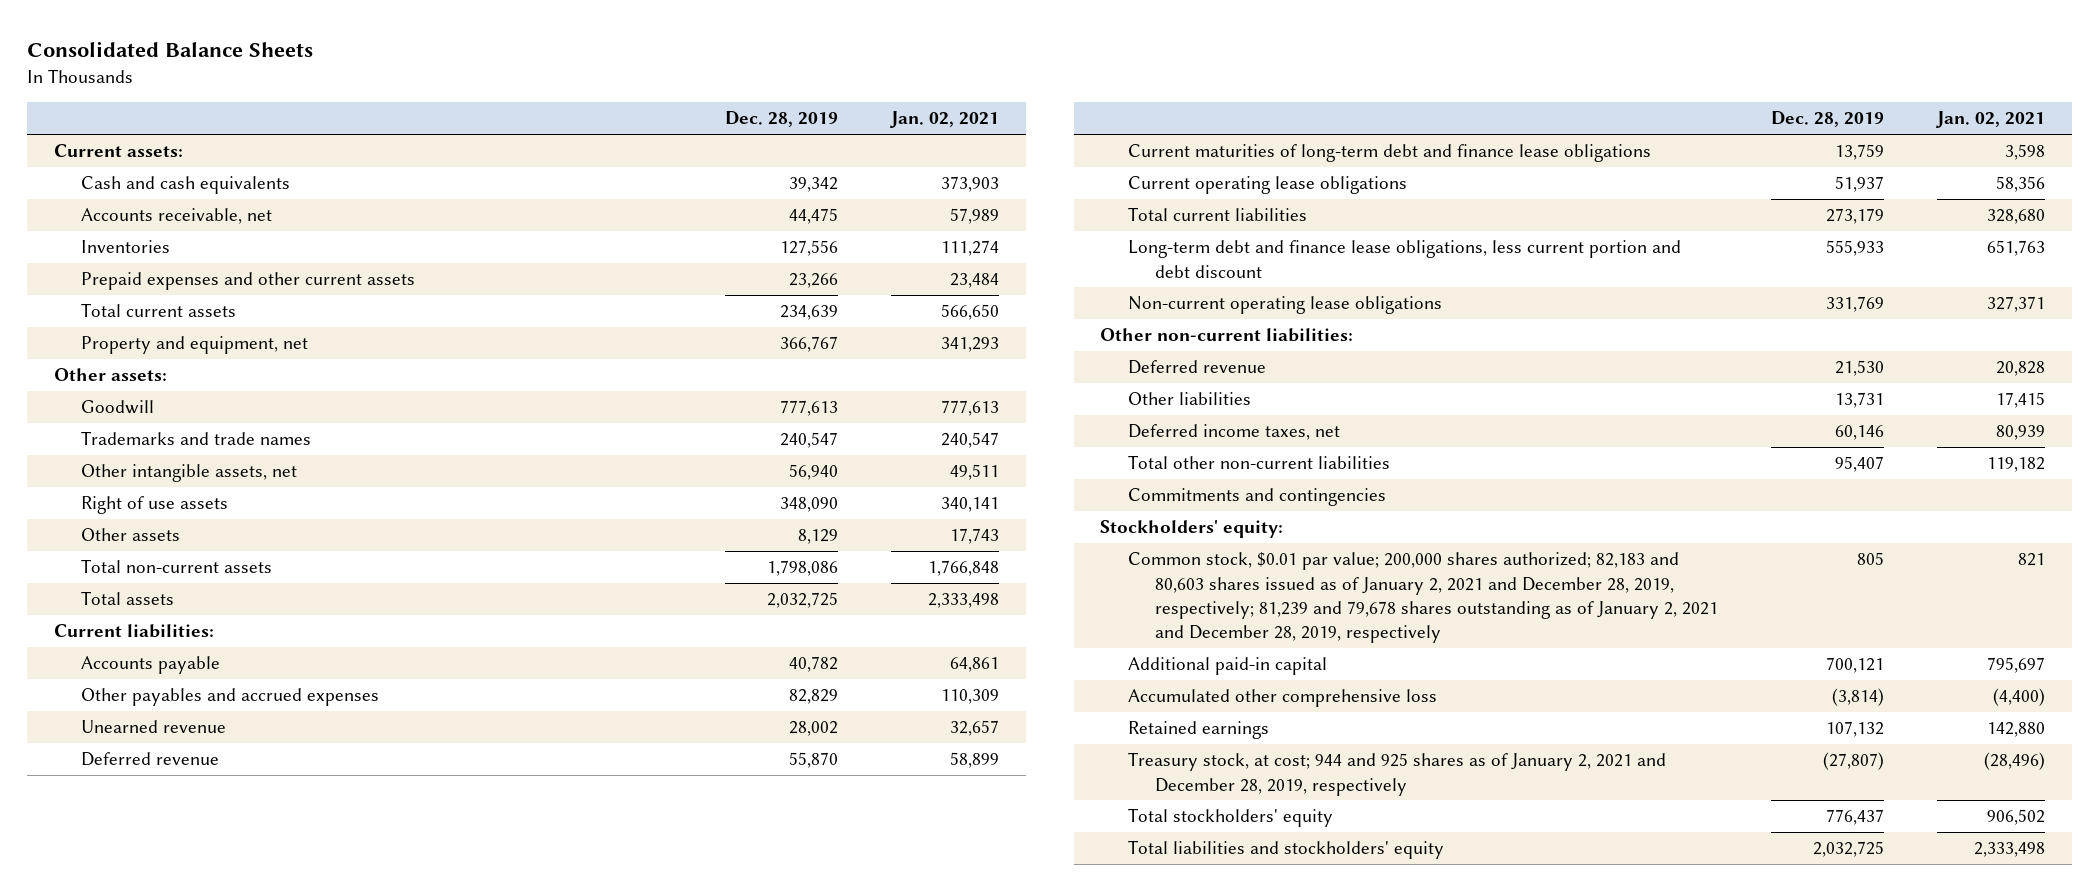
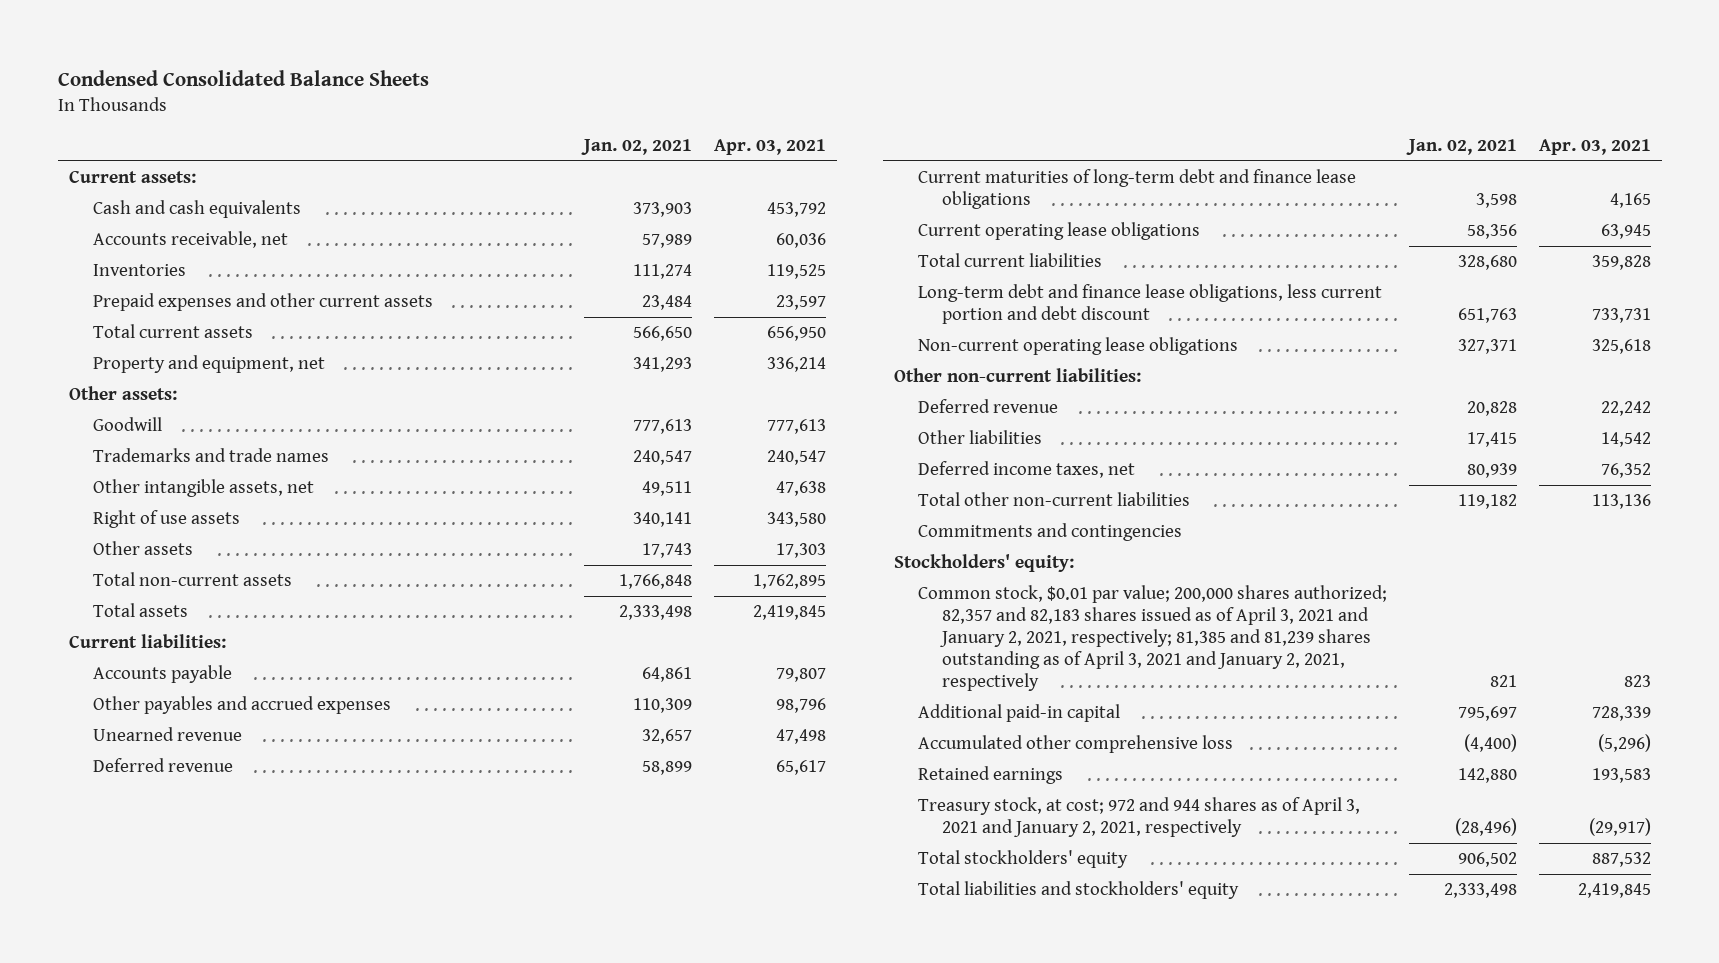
[27,40,314,57] Consolidated Balance Sheets -> [57,70,429,87] Condensed Consolidated Balance Sheets
[724,111,838,128] Dec. 28, 2019 -> none
none -> [713,138,826,155] Apr. 03, 2021
[1127,552,1719,643] Common stock, $0.01 par value; 200,000 shares authorized; 82,183 and 80,603 shares issued as of January 2, 2021 and December 28, 2019, respectively; 81,239 and 79,678 shares outstanding as of January 2, 2021 and December 28, 2019, respectively -> [917,585,1387,692] Common stock, $0.01 par value; 200,000 shares authorized; 82,357 and 82,183 shares issued as of April 3, 2021 and January 2, 2021, respectively; 81,385 and 81,239 shares outstanding as of April 3, 2021 and January 2, 2021, respectively
[1127,752,1666,796] Treasury stock, at cost; 944 and 925 shares as of January 2, 2021 and December 28, 2019, respectively -> [917,797,1360,838] Treasury stock, at cost; 972 and 944 shares as of April 3, 2021 and January 2, 2021, respectively

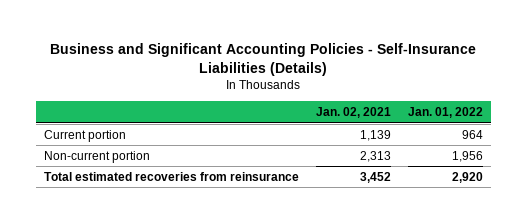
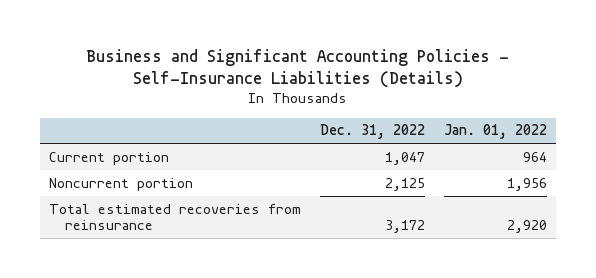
[315,107,391,119] Jan. 02, 2021 -> none
none -> [319,124,425,140] Dec. 31, 2022
[44,150,151,163] Non-current portion -> [49,177,194,191] Noncurrent portion

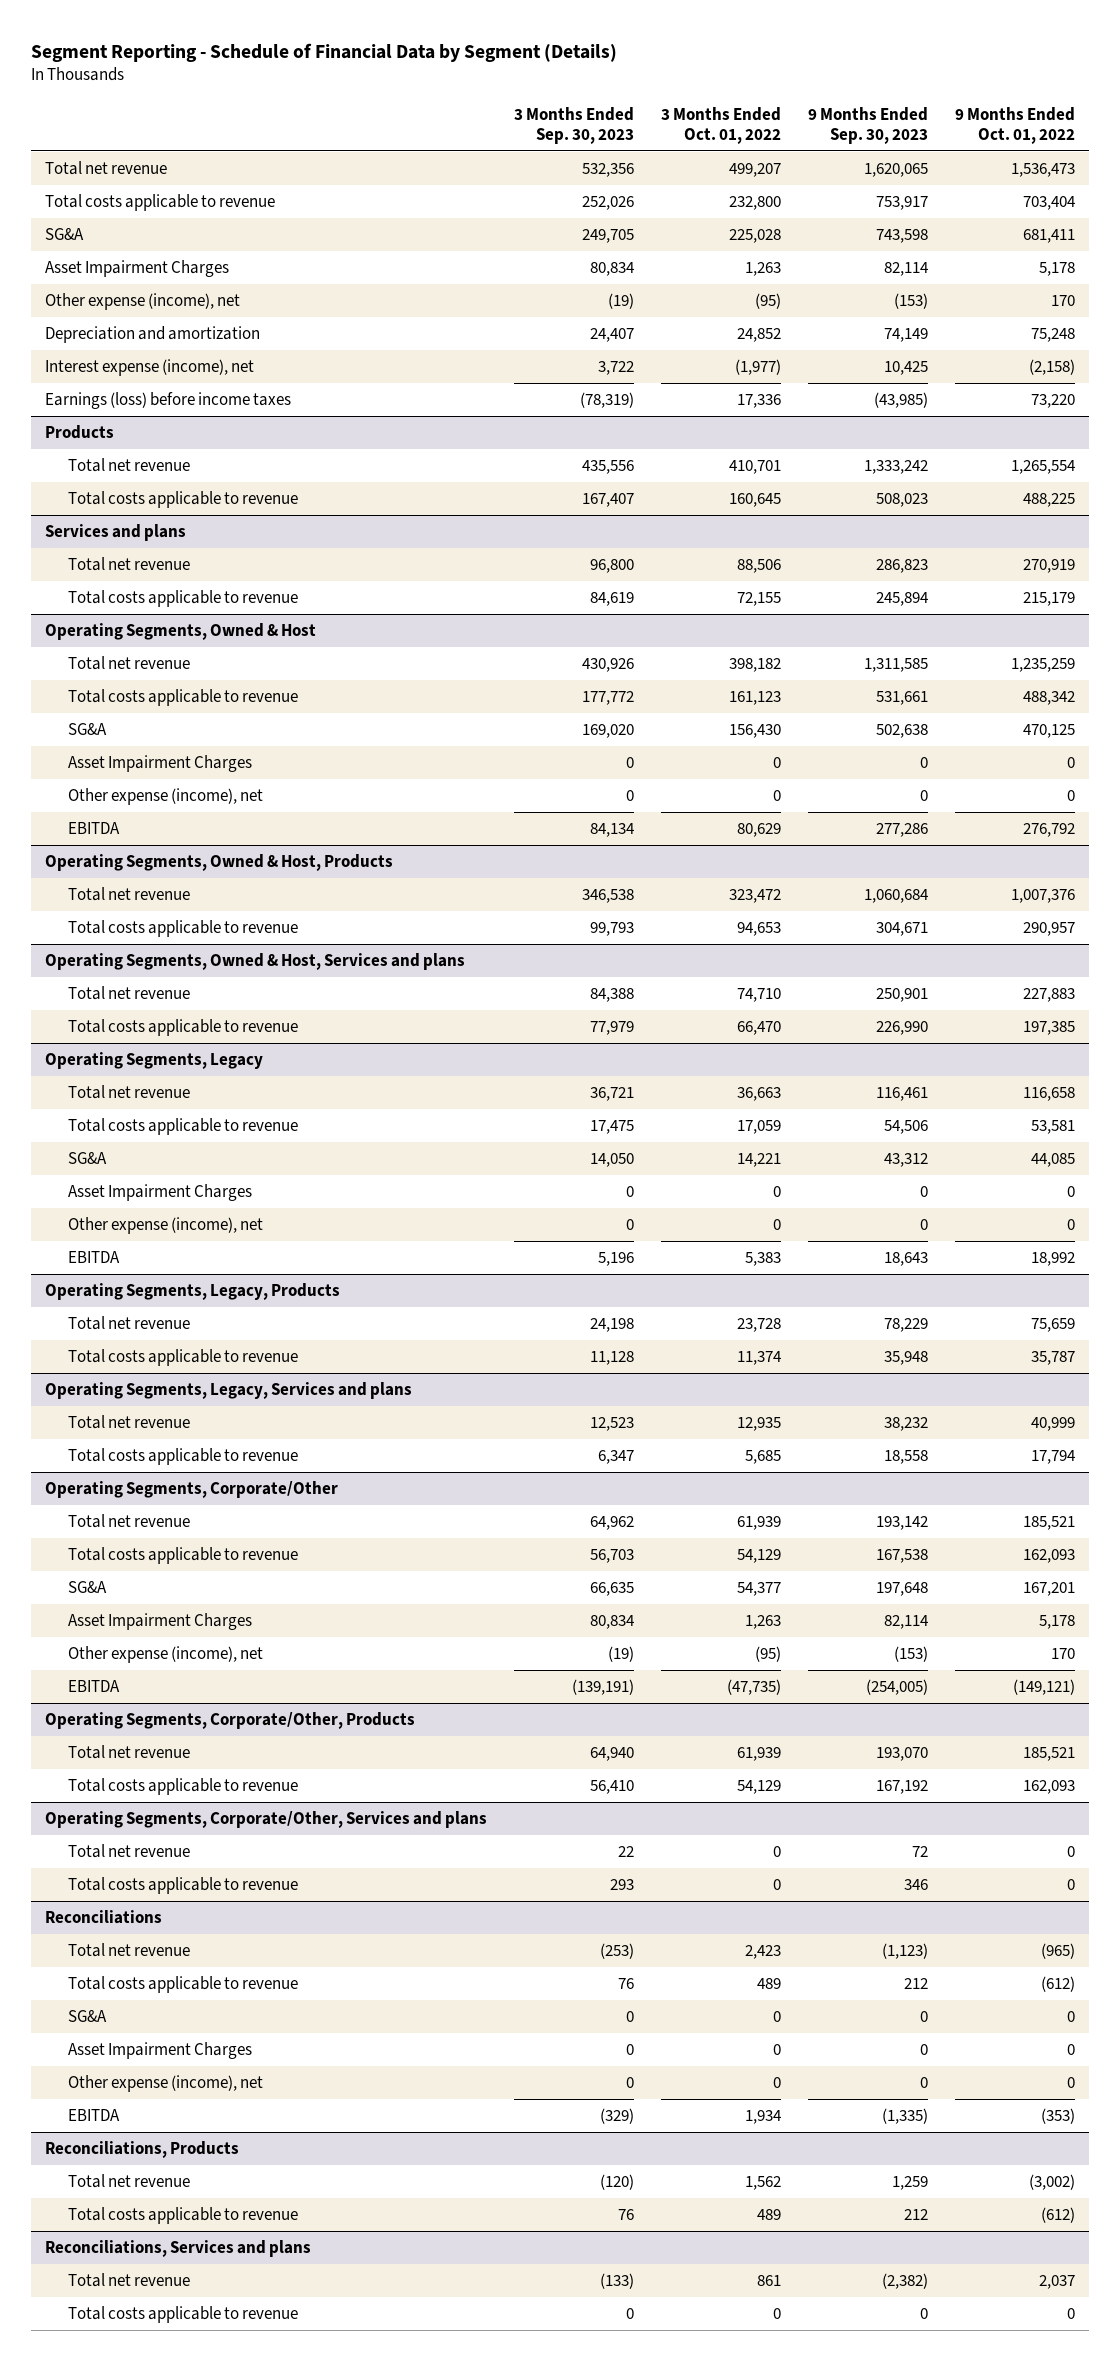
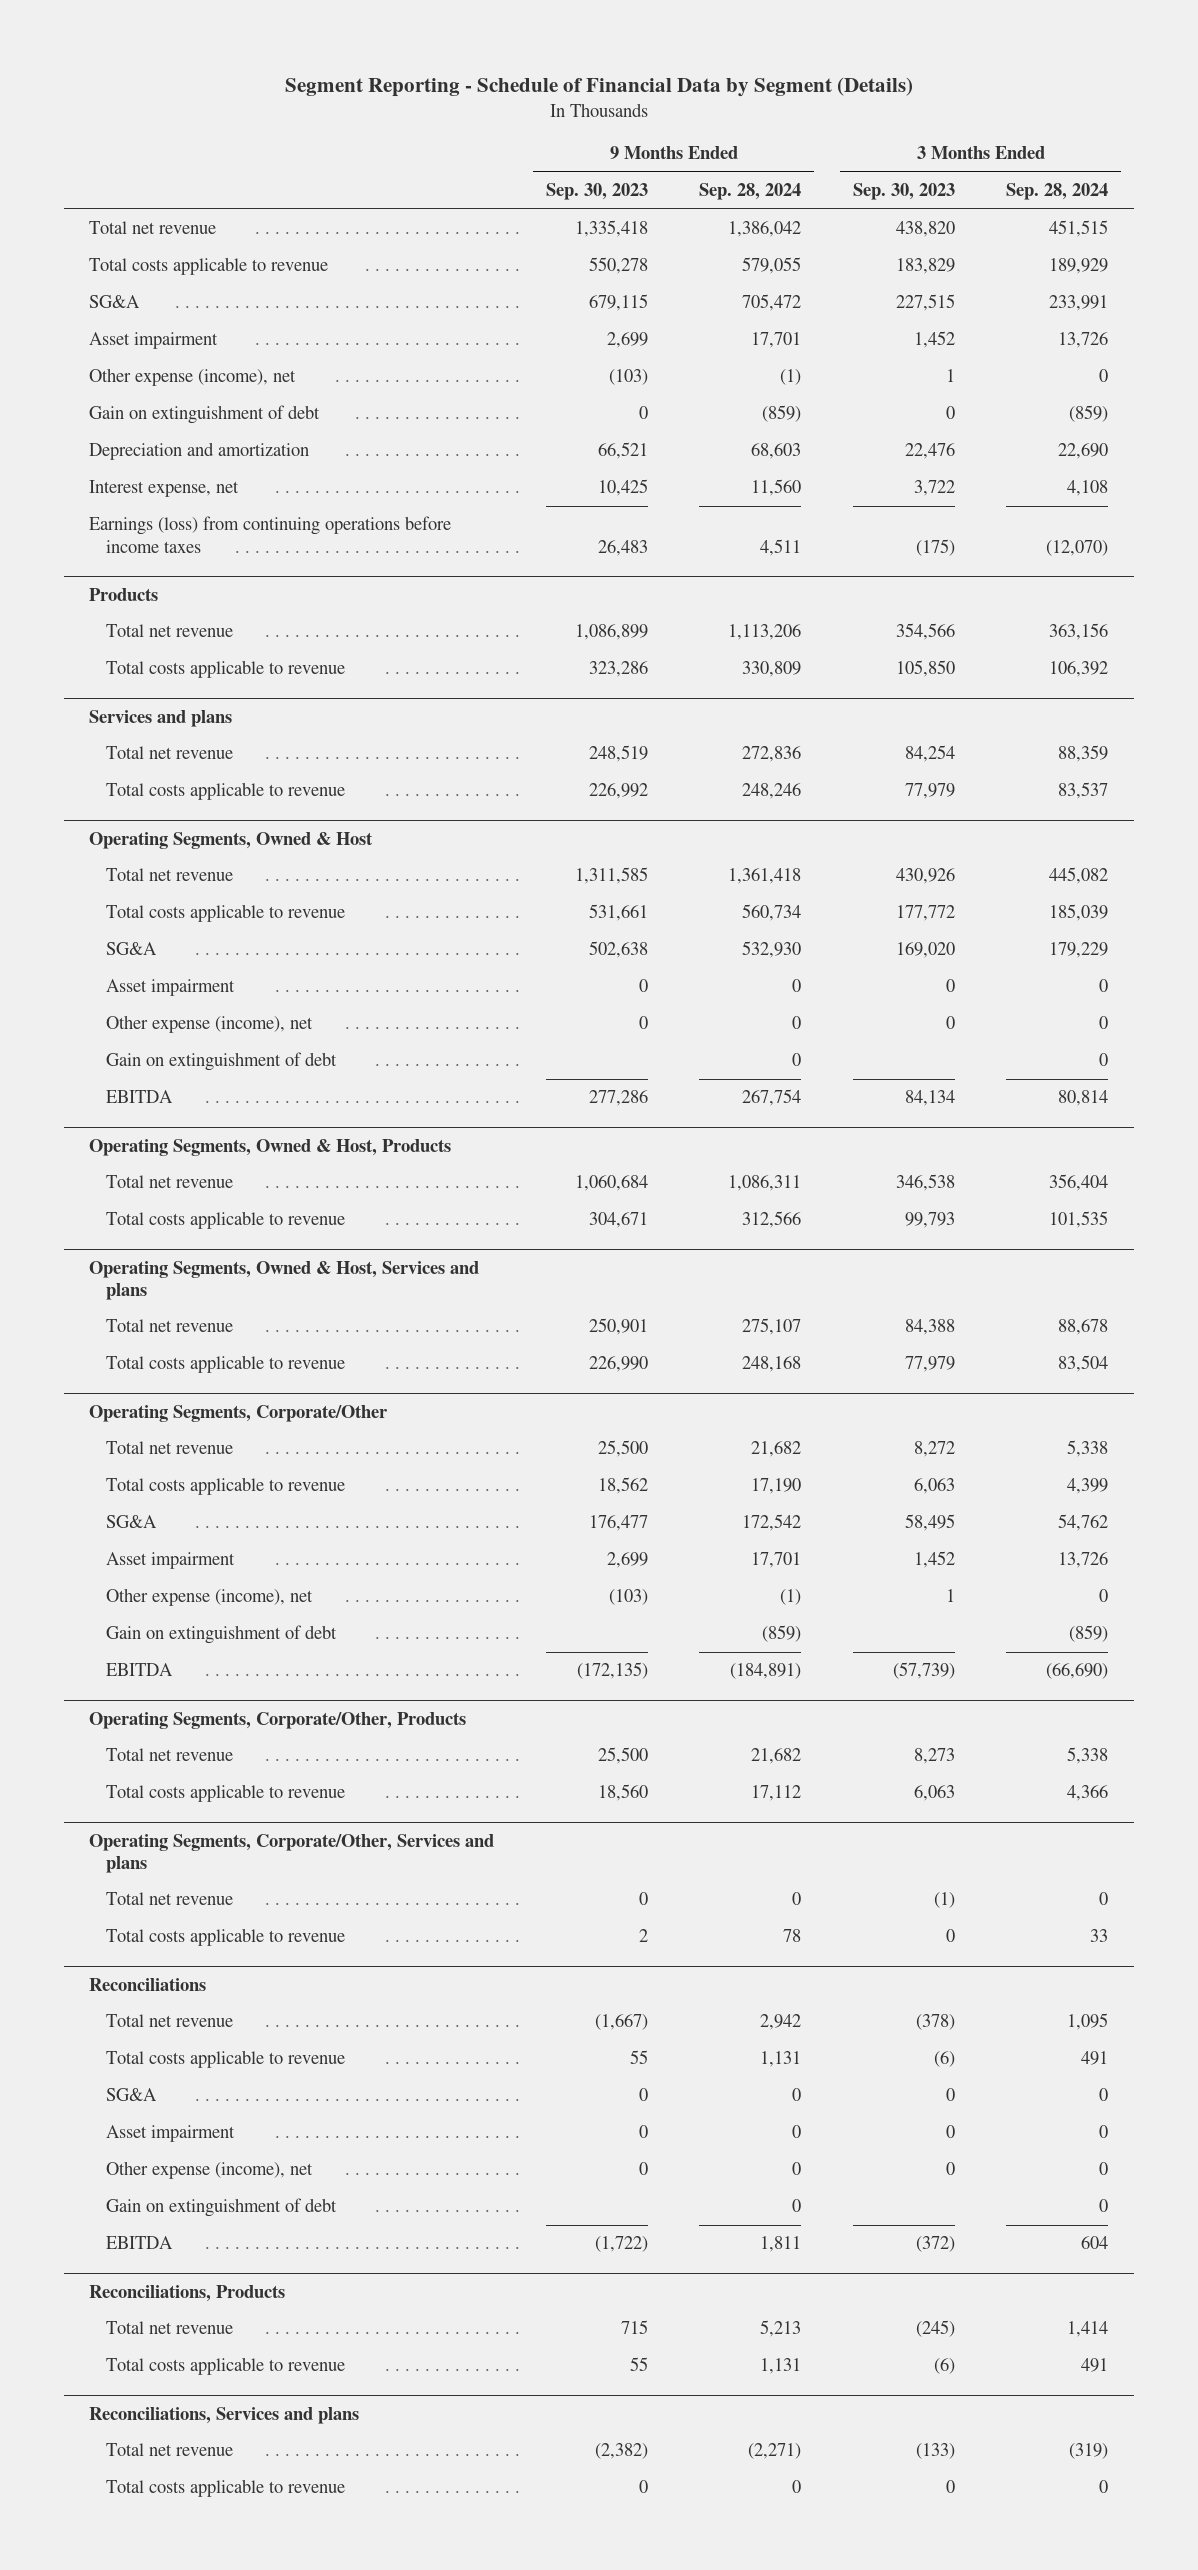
[661,106,782,144] 3 Months Ended Oct. 01, 2022 -> none
[955,106,1076,144] 9 Months Ended Oct. 01, 2022 -> none
none -> [699,183,802,201] Sep. 28, 2024
none -> [1006,183,1109,201] Sep. 28, 2024
[581,163,634,178] 532,356 -> [895,221,955,238] 438,820
[864,163,929,178] 1,620,065 -> [574,220,648,238] 1,335,418
[581,196,634,211] 252,026 -> [895,258,955,275] 183,829
[876,196,929,211] 753,917 -> [588,257,648,275] 550,278
[581,229,634,244] 249,705 -> [895,294,955,312] 227,515
[876,229,929,244] 743,598 -> [588,294,648,312] 679,115
[44,260,229,278] Asset Impairment Charges -> [89,332,219,350] Asset impairment
[589,262,634,277] 80,834 -> [913,331,955,349] 1,452
[884,262,929,277] 82,114 -> [606,332,648,349] 2,699
[607,293,634,310] (19) -> [945,369,955,383] 1
[894,293,929,310] (153) -> [608,369,648,386] (103)
none -> [89,405,321,425] Gain on extinguishment of debt
[589,328,634,343] 24,407 -> [904,443,955,460] 22,476
[884,328,929,343] 74,149 -> [597,442,648,460] 66,521
[44,359,254,377] Interest expense (income), net -> [89,480,240,498] Interest expense, net
[44,392,291,410] Earnings (loss) before income taxes -> [89,516,452,553] Earnings (loss) from continuing operations before income taxes
[579,392,634,409] (78,319) -> [915,538,955,556] (175)
[874,392,929,409] (43,985) -> [597,539,648,556] 26,483
[581,460,634,475] 435,556 -> [895,623,955,641] 354,566
[864,460,929,475] 1,333,242 -> [574,624,648,641] 1,086,899
[581,493,634,508] 167,407 -> [895,660,955,678] 105,850
[876,493,929,508] 508,023 -> [588,661,648,678] 323,286
[589,559,634,574] 96,800 -> [904,745,955,763] 84,254
[876,559,929,574] 286,823 -> [588,745,648,763] 248,519
[589,592,634,607] 84,619 -> [904,783,955,800] 77,979
[876,592,929,607] 245,894 -> [588,783,648,800] 226,992
[67,755,252,773] Asset Impairment Charges -> [105,979,235,997] Asset impairment
none -> [105,1052,337,1072] Gain on extinguishment of debt
[44,1052,263,1070] Operating Segments, Legacy -> none
[67,1085,190,1100] Total net revenue -> none
[67,1118,298,1136] Total costs applicable to revenue -> none
[67,1152,107,1165] SG&A -> none
[67,1184,252,1202] Asset Impairment Charges -> none
[67,1217,263,1235] Other expense (income), net -> none
[67,1251,120,1264] EBITDA -> none
[44,1283,340,1301] Operating Segments, Legacy, Products -> none
[67,1316,190,1331] Total net revenue -> none
[67,1349,298,1367] Total costs applicable to revenue -> none
[44,1382,412,1400] Operating Segments, Legacy, Services and plans -> none
[67,1415,190,1430] Total net revenue -> none
[67,1448,298,1466] Total costs applicable to revenue -> none
[589,1516,634,1531] 64,962 -> [913,1441,955,1458] 8,272
[876,1516,929,1531] 193,142 -> [597,1440,648,1458] 25,500
[589,1549,634,1564] 56,703 -> [913,1478,955,1495] 6,063
[876,1549,929,1564] 167,538 -> [597,1477,648,1495] 18,562
[589,1582,634,1597] 66,635 -> [904,1514,955,1532] 58,495
[876,1582,929,1597] 197,648 -> [588,1515,648,1532] 176,477
[67,1613,252,1631] Asset Impairment Charges -> [105,1552,235,1570] Asset impairment
[589,1615,634,1630] 80,834 -> [913,1551,955,1569] 1,452
[884,1615,929,1630] 82,114 -> [606,1552,648,1569] 2,699
[607,1646,634,1663] (19) -> [945,1589,955,1603] 1
[894,1646,929,1663] (153) -> [608,1589,648,1606] (103)
none -> [105,1625,337,1645] Gain on extinguishment of debt
[571,1679,634,1696] (139,191) -> [892,1662,955,1680] (57,739)
[866,1679,929,1696] (254,005) -> [576,1662,648,1680] (172,135)
[589,1747,634,1762] 64,940 -> [913,1748,955,1765] 8,273
[876,1747,929,1762] 193,070 -> [597,1747,648,1765] 25,500
[589,1780,634,1795] 56,410 -> [913,1785,955,1802] 6,063
[876,1780,929,1795] 167,192 -> [597,1784,648,1802] 18,560
[617,1846,634,1858] 22 -> [933,1892,955,1909] (1)
[912,1846,929,1858] 72 -> [638,1892,648,1906] 0
[609,1879,634,1891] 293 -> [945,1929,955,1943] 0
[904,1879,929,1891] 346 -> [638,1929,648,1943] 2
[599,1943,634,1960] (253) -> [915,2014,955,2031] (378)
[882,1943,929,1960] (1,123) -> [594,2014,648,2031] (1,667)
[617,1978,634,1990] 76 -> [933,2051,955,2068] (6)
[904,1978,929,1990] 212 -> [629,2050,648,2065] 55
[67,2042,252,2060] Asset Impairment Charges -> [105,2125,235,2143] Asset impairment
none -> [105,2198,337,2218] Gain on extinguishment of debt
[599,2108,634,2125] (329) -> [915,2236,955,2253] (372)
[882,2108,929,2125] (1,335) -> [594,2236,648,2253] (1,722)
[599,2174,634,2191] (120) -> [915,2320,955,2338] (245)
[892,2176,929,2191] 1,259 -> [620,2320,648,2335] 715
[617,2209,634,2221] 76 -> [933,2358,955,2375] (6)
[904,2209,929,2221] 212 -> [629,2357,648,2372] 55

